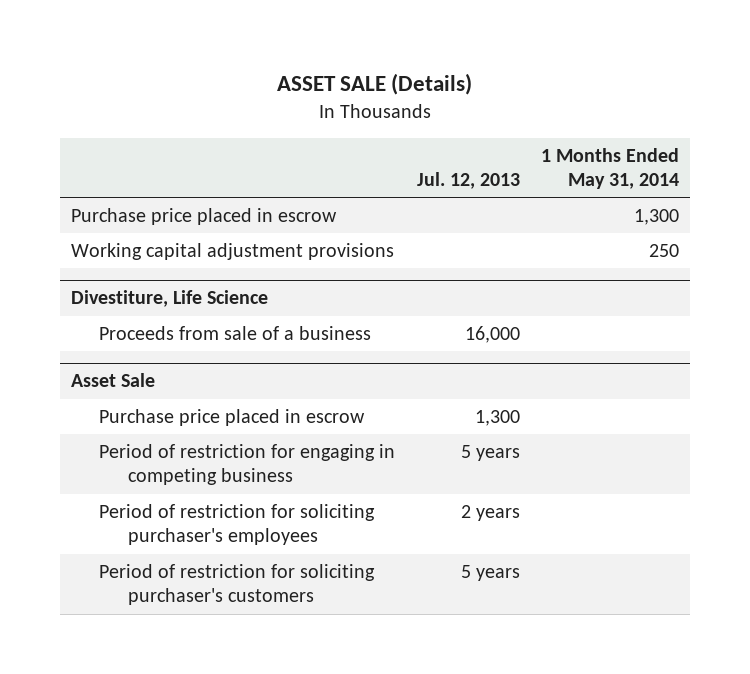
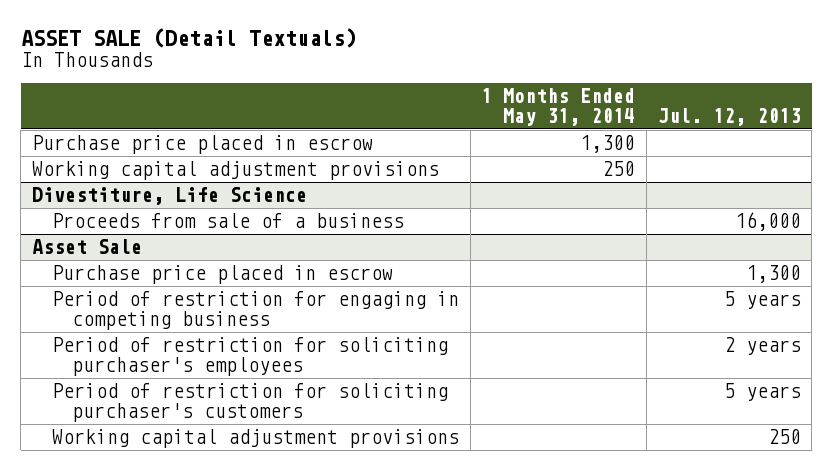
[277,72,473,95] ASSET SALE (Details) -> [20,27,357,48] ASSET SALE (Detail Textuals)
none -> [51,429,459,449] Working capital adjustment provisions

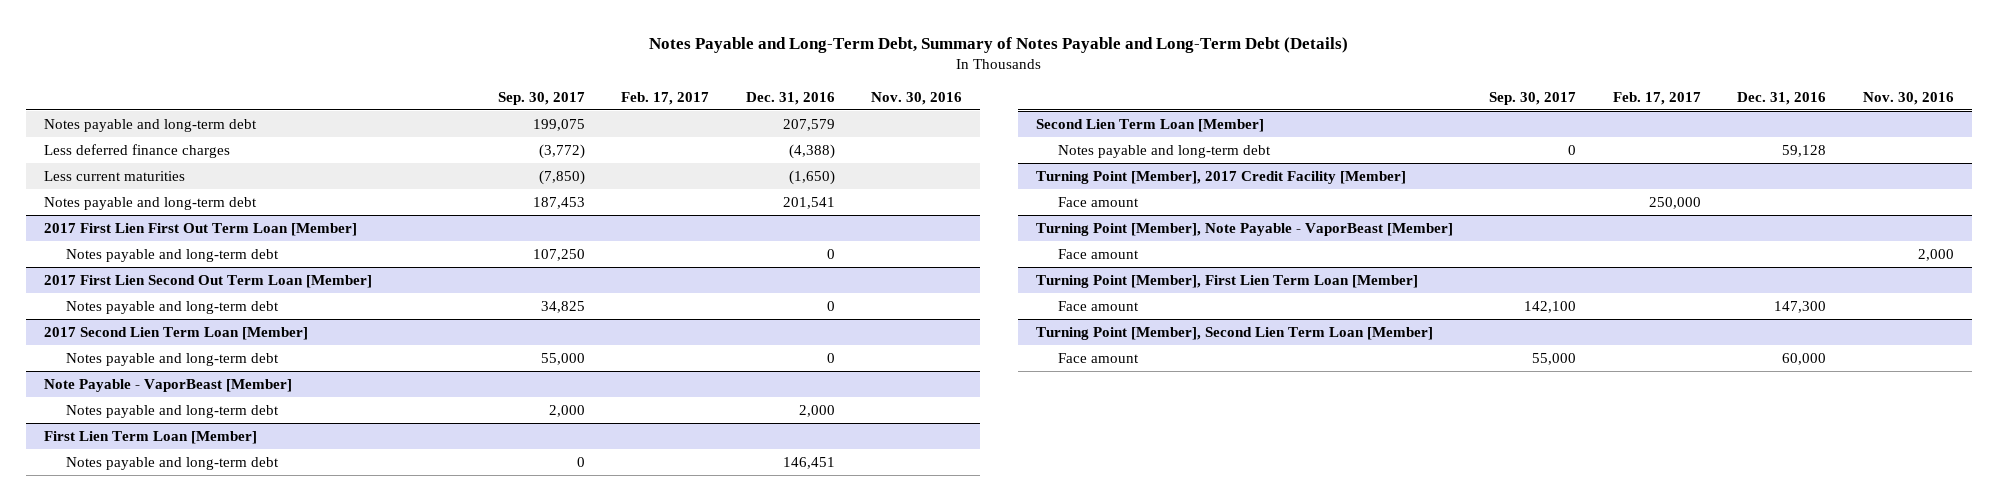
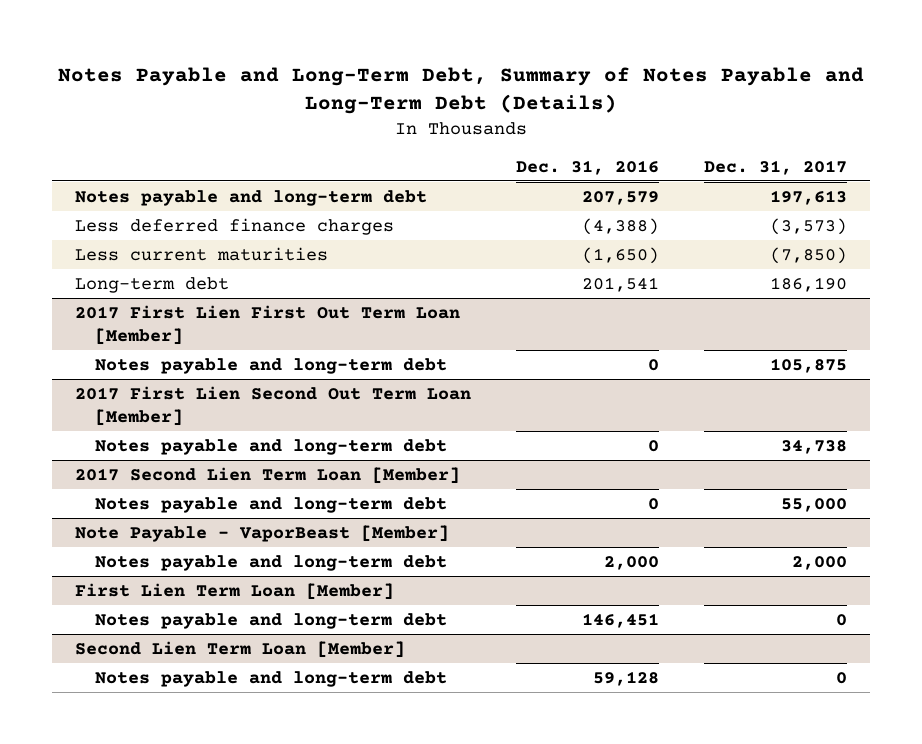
[497,91,585,105] Sep. 30, 2017 -> none
[621,91,710,105] Feb. 17, 2017 -> none
[870,91,962,105] Nov. 30, 2016 -> none
none -> [704,159,848,175] Dec. 31, 2017
[44,196,258,210] Notes payable and long-term debt -> [74,276,229,293] Long-term debt
[1035,170,1406,184] Turning Point [Member], 2017 Credit Facility [Member] -> none
[1058,196,1140,207] Face amount -> none
[1035,222,1453,236] Turning Point [Member], Note Payable - VaporBeast [Member] -> none
[1058,248,1140,259] Face amount -> none
[1035,274,1418,288] Turning Point [Member], First Lien Term Loan [Member] -> none
[1058,300,1140,311] Face amount -> none
[1035,326,1433,340] Turning Point [Member], Second Lien Term Loan [Member] -> none
[1058,352,1140,363] Face amount -> none

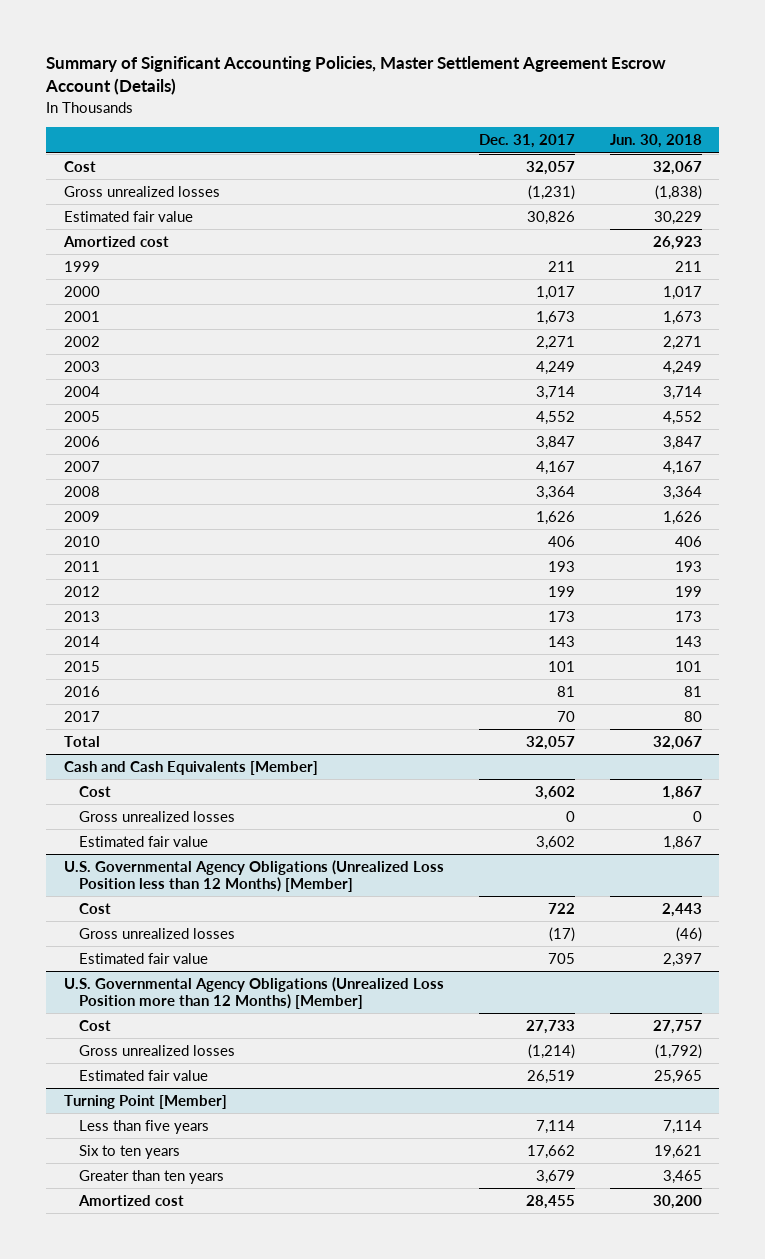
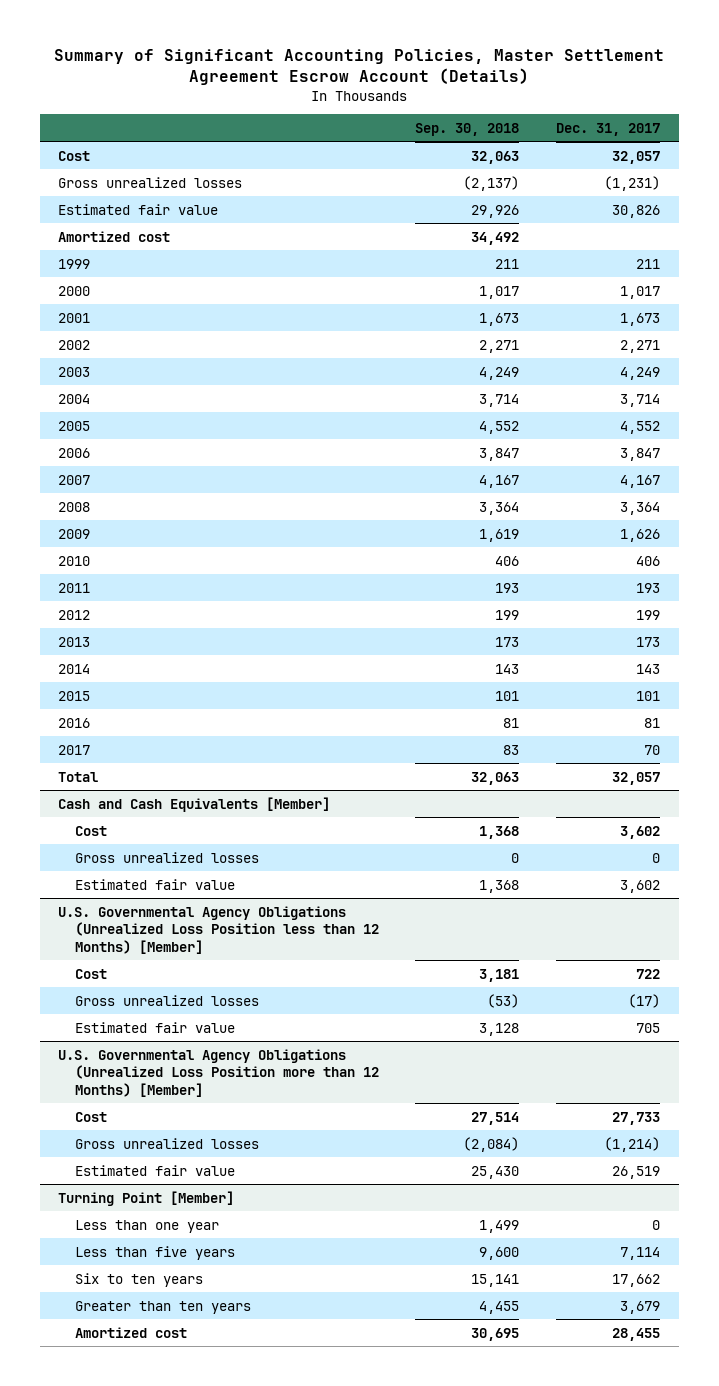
[609,134,702,149] Jun. 30, 2018 -> none
none -> [415,122,520,136] Sep. 30, 2018
none -> [74,1219,219,1233] Less than one year

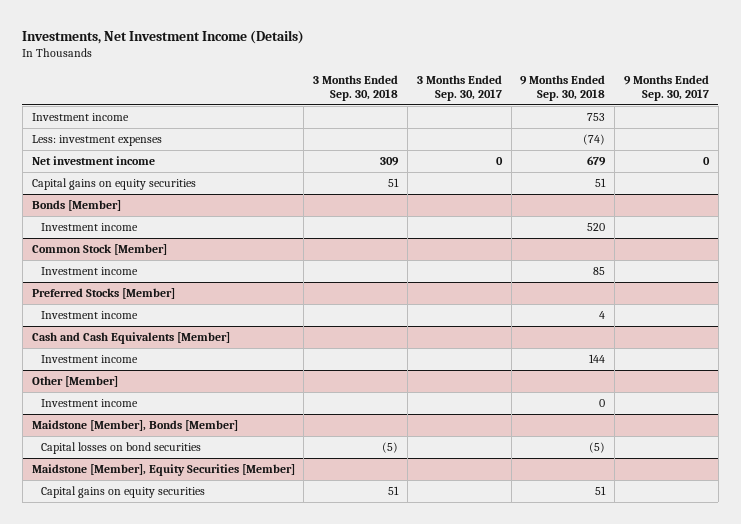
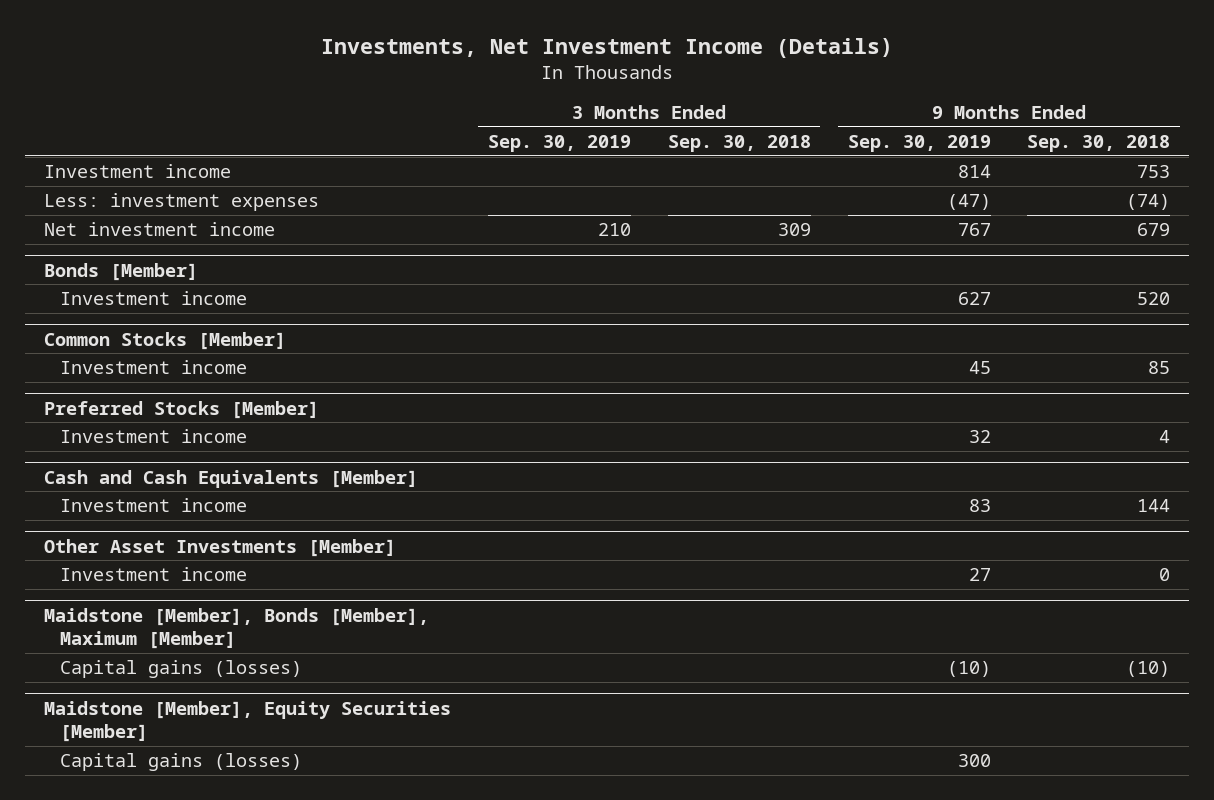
[416,74,502,101] 3 Months Ended Sep. 30, 2017 -> none
[623,74,709,101] 9 Months Ended Sep. 30, 2017 -> none
none -> [487,134,631,152] Sep. 30, 2019
none -> [847,134,991,152] Sep. 30, 2019
[31,178,196,191] Capital gains on equity securities -> none
[31,244,167,256] Common Stock [Member] -> [43,331,286,350] Common Stocks [Member]
[31,376,118,388] Other [Member] -> [43,538,396,557] Other Asset Investments [Member]
[41,442,202,455] Capital losses on bond securities -> none
[31,420,238,432] Maidstone [Member], Bonds [Member] -> [43,607,429,649] Maidstone [Member], Bonds [Member], Maximum [Member]
none -> [59,660,302,679] Capital gains (losses)
[41,486,206,499] Capital gains on equity securities -> none
none -> [59,753,302,772] Capital gains (losses)

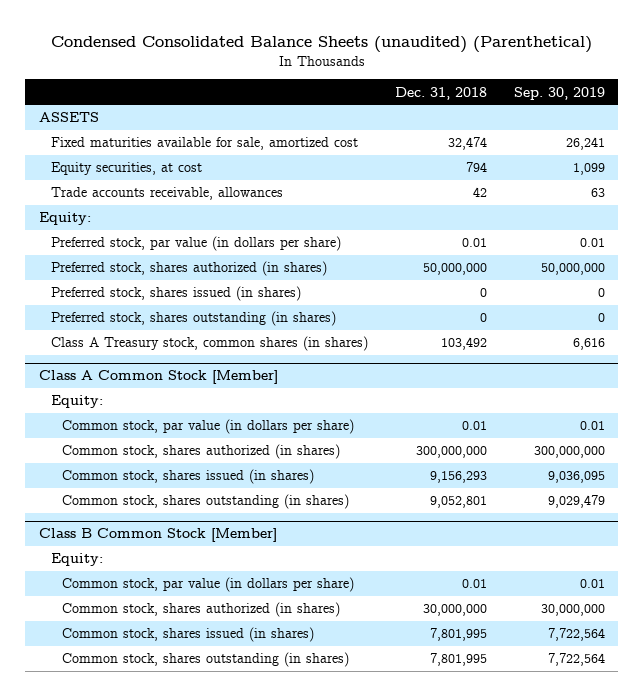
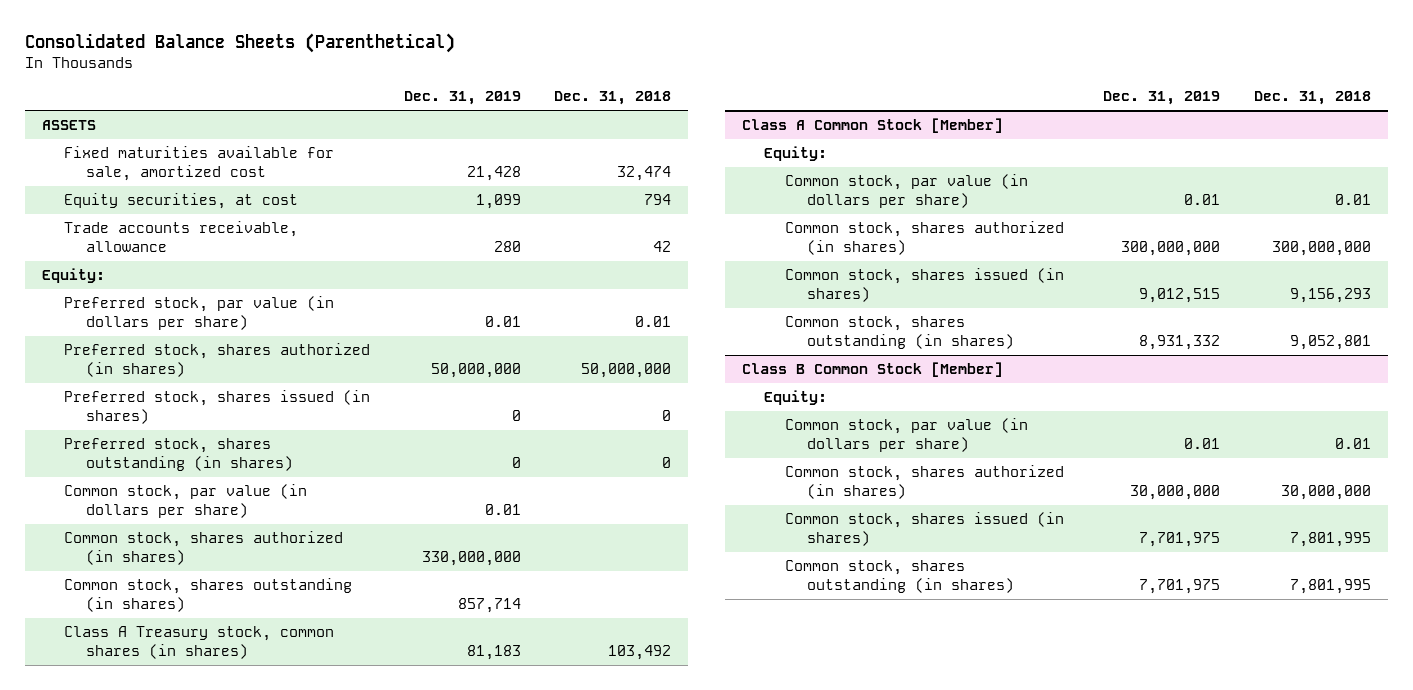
[50,35,592,53] Condensed Consolidated Balance Sheets (unaudited) (Parenthetical) -> [25,32,456,53] Consolidated Balance Sheets (Parenthetical)
[513,86,605,100] Sep. 30, 2019 -> none
none -> [403,91,521,106] Dec. 31, 2019
[50,187,283,201] Trade accounts receivable, allowances -> [63,220,298,252] Trade accounts receivable, allowance
none -> [63,483,307,518] Common stock, par value (in dollars per share)
none -> [63,530,343,565] Common stock, shares authorized (in shares)
none -> [63,577,352,612] Common stock, shares outstanding (in shares)

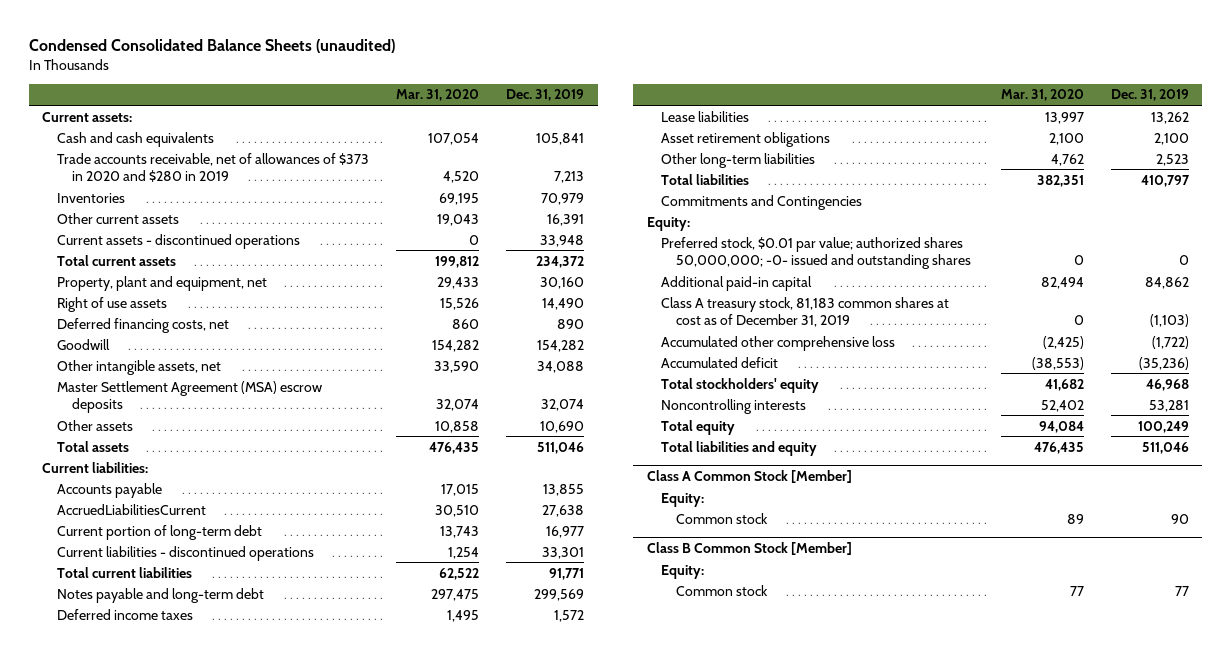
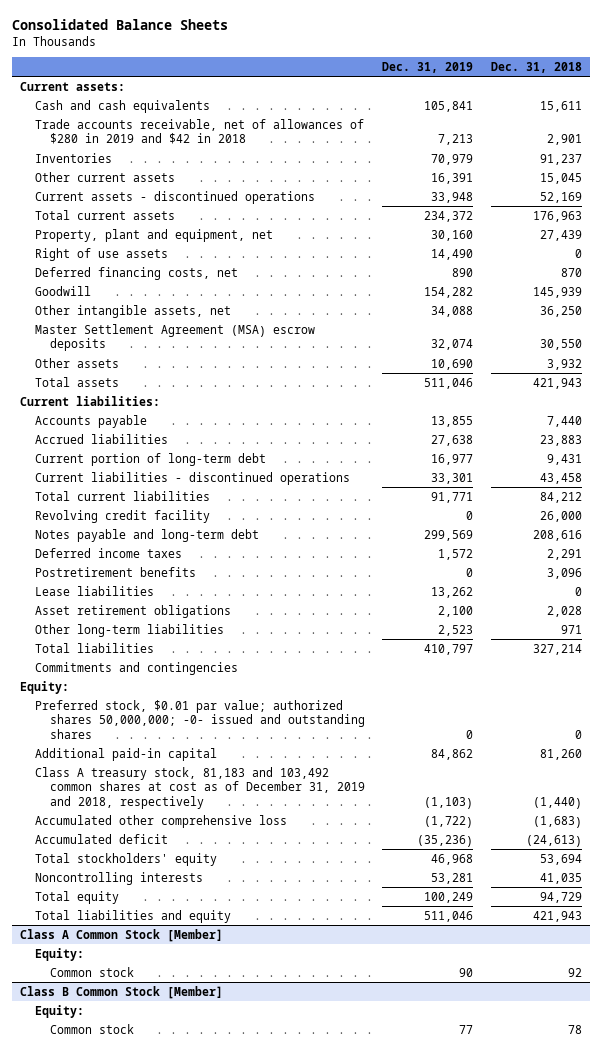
[28,38,395,53] Condensed Consolidated Balance Sheets (unaudited) -> [11,18,228,30] Consolidated Balance Sheets
[396,89,480,102] Mar. 31, 2020 -> none
none -> [490,62,582,74] Dec. 31, 2018
[57,152,370,183] Trade accounts receivable, net of allowances of $373 in 2020 and $280 in 2019 -> [35,118,365,145] Trade accounts receivable, net of allowances of $280 in 2019 and $42 in 2018
[57,503,207,515] AccruedLiabilitiesCurrent -> [35,433,169,444] Accrued liabilities
none -> [35,509,211,523] Revolving credit facility
none -> [35,566,197,577] Postretirement benefits
[661,194,863,210] Commitments and Contingencies -> [35,661,239,675] Commitments and contingencies
[661,296,950,328] Class A treasury stock, 81,183 common shares at cost as of December 31, 2019 -> [35,766,365,810] Class A treasury stock, 81,183 and 103,492 common shares at cost as of December 31, 2019 and 2018, respectively

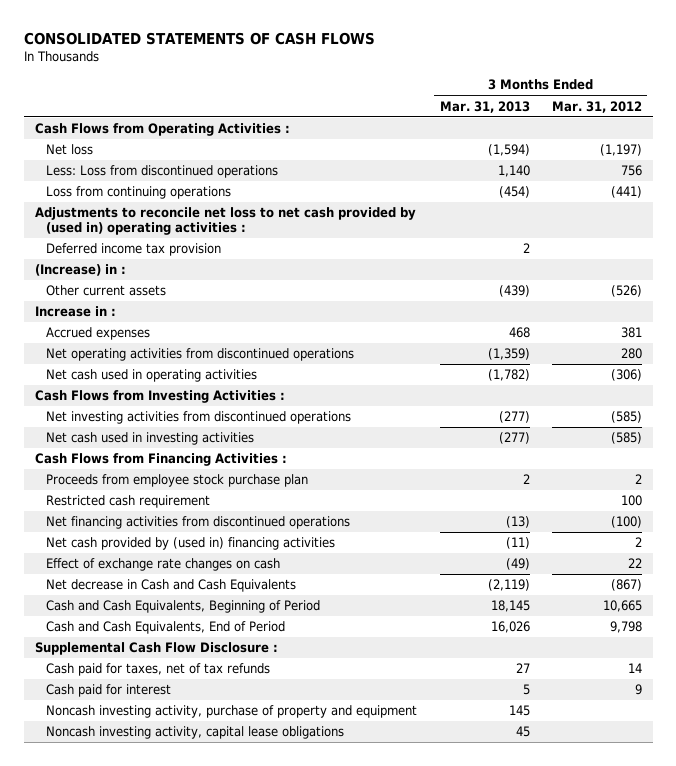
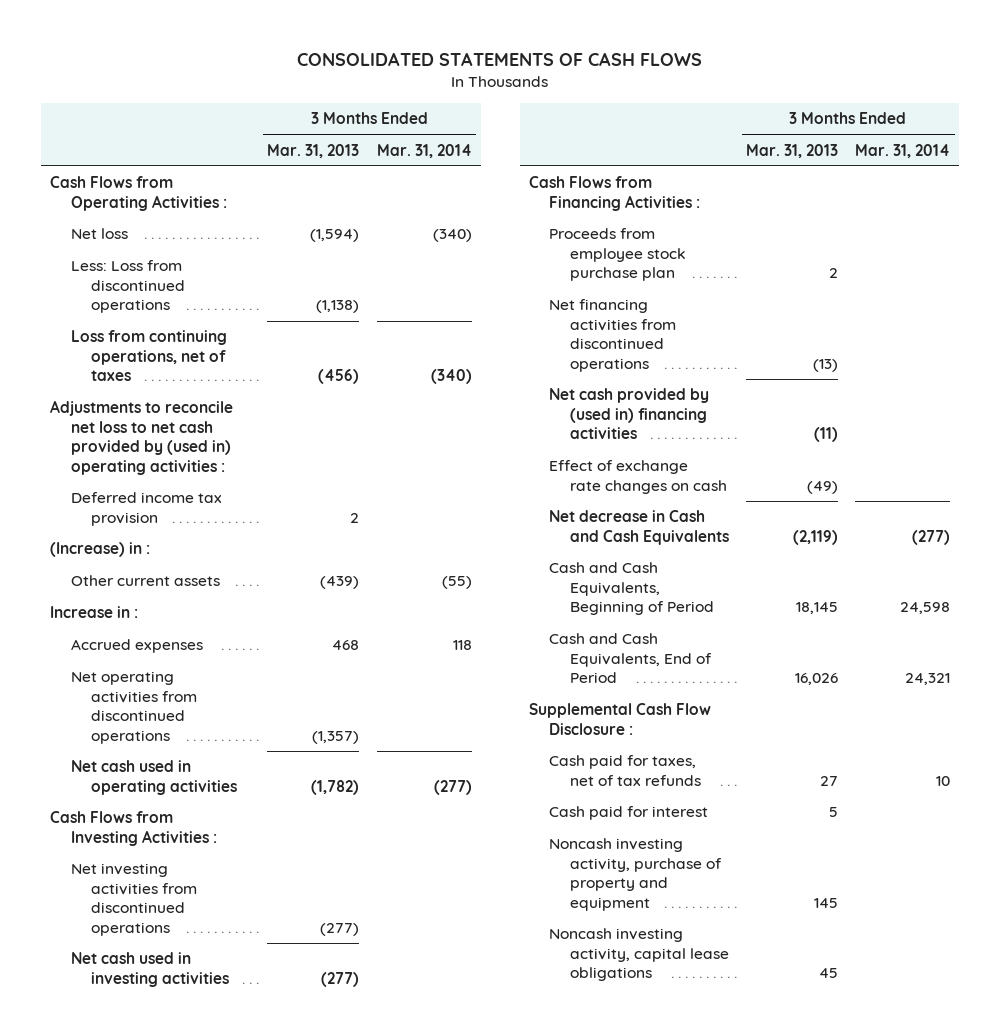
[551,100,642,113] Mar. 31, 2012 -> none
none -> [376,143,472,158] Mar. 31, 2014
[497,165,530,178] 1,140 -> [316,300,360,314] (1,138)
[46,186,232,200] Loss from continuing operations -> [70,330,227,382] Loss from continuing operations, net of taxes
[498,186,530,199] (454) -> [318,369,360,385] (456)
[487,348,530,361] (1,359) -> [312,730,360,744] (1,357)
[46,495,211,509] Restricted cash requirement -> none

